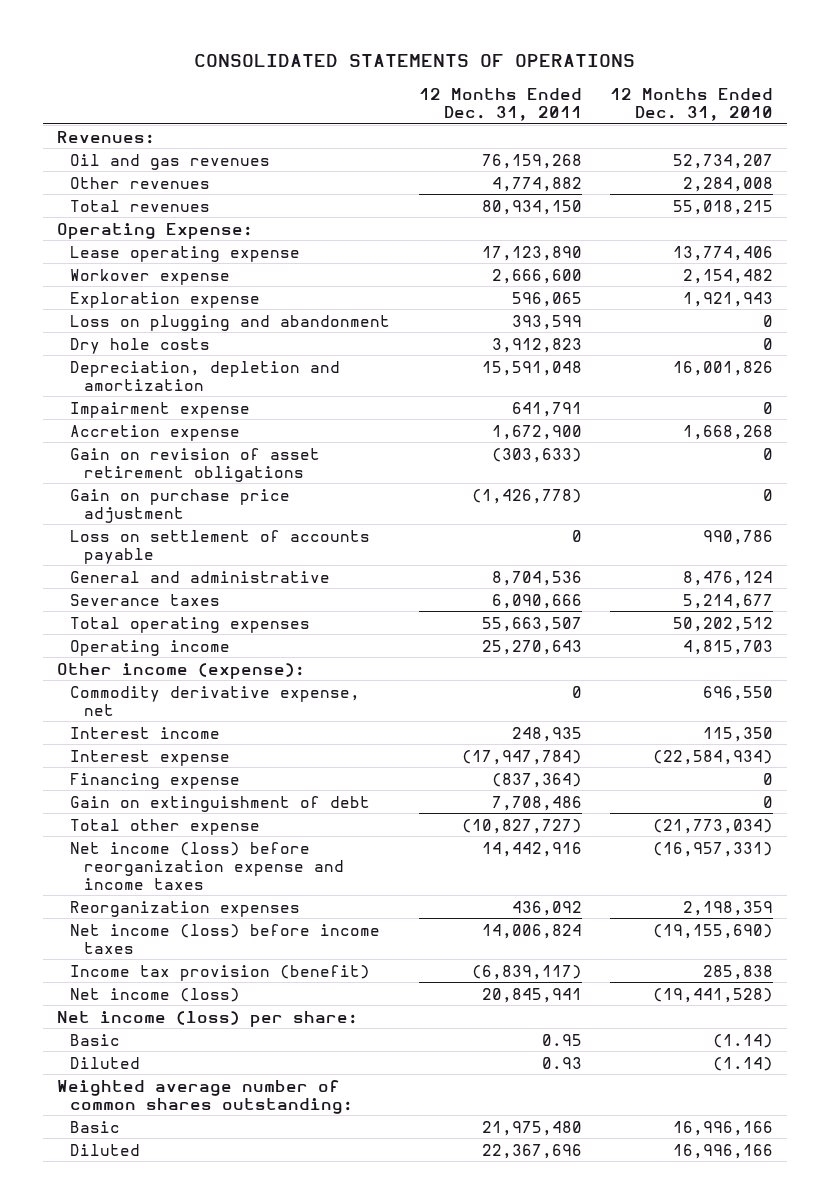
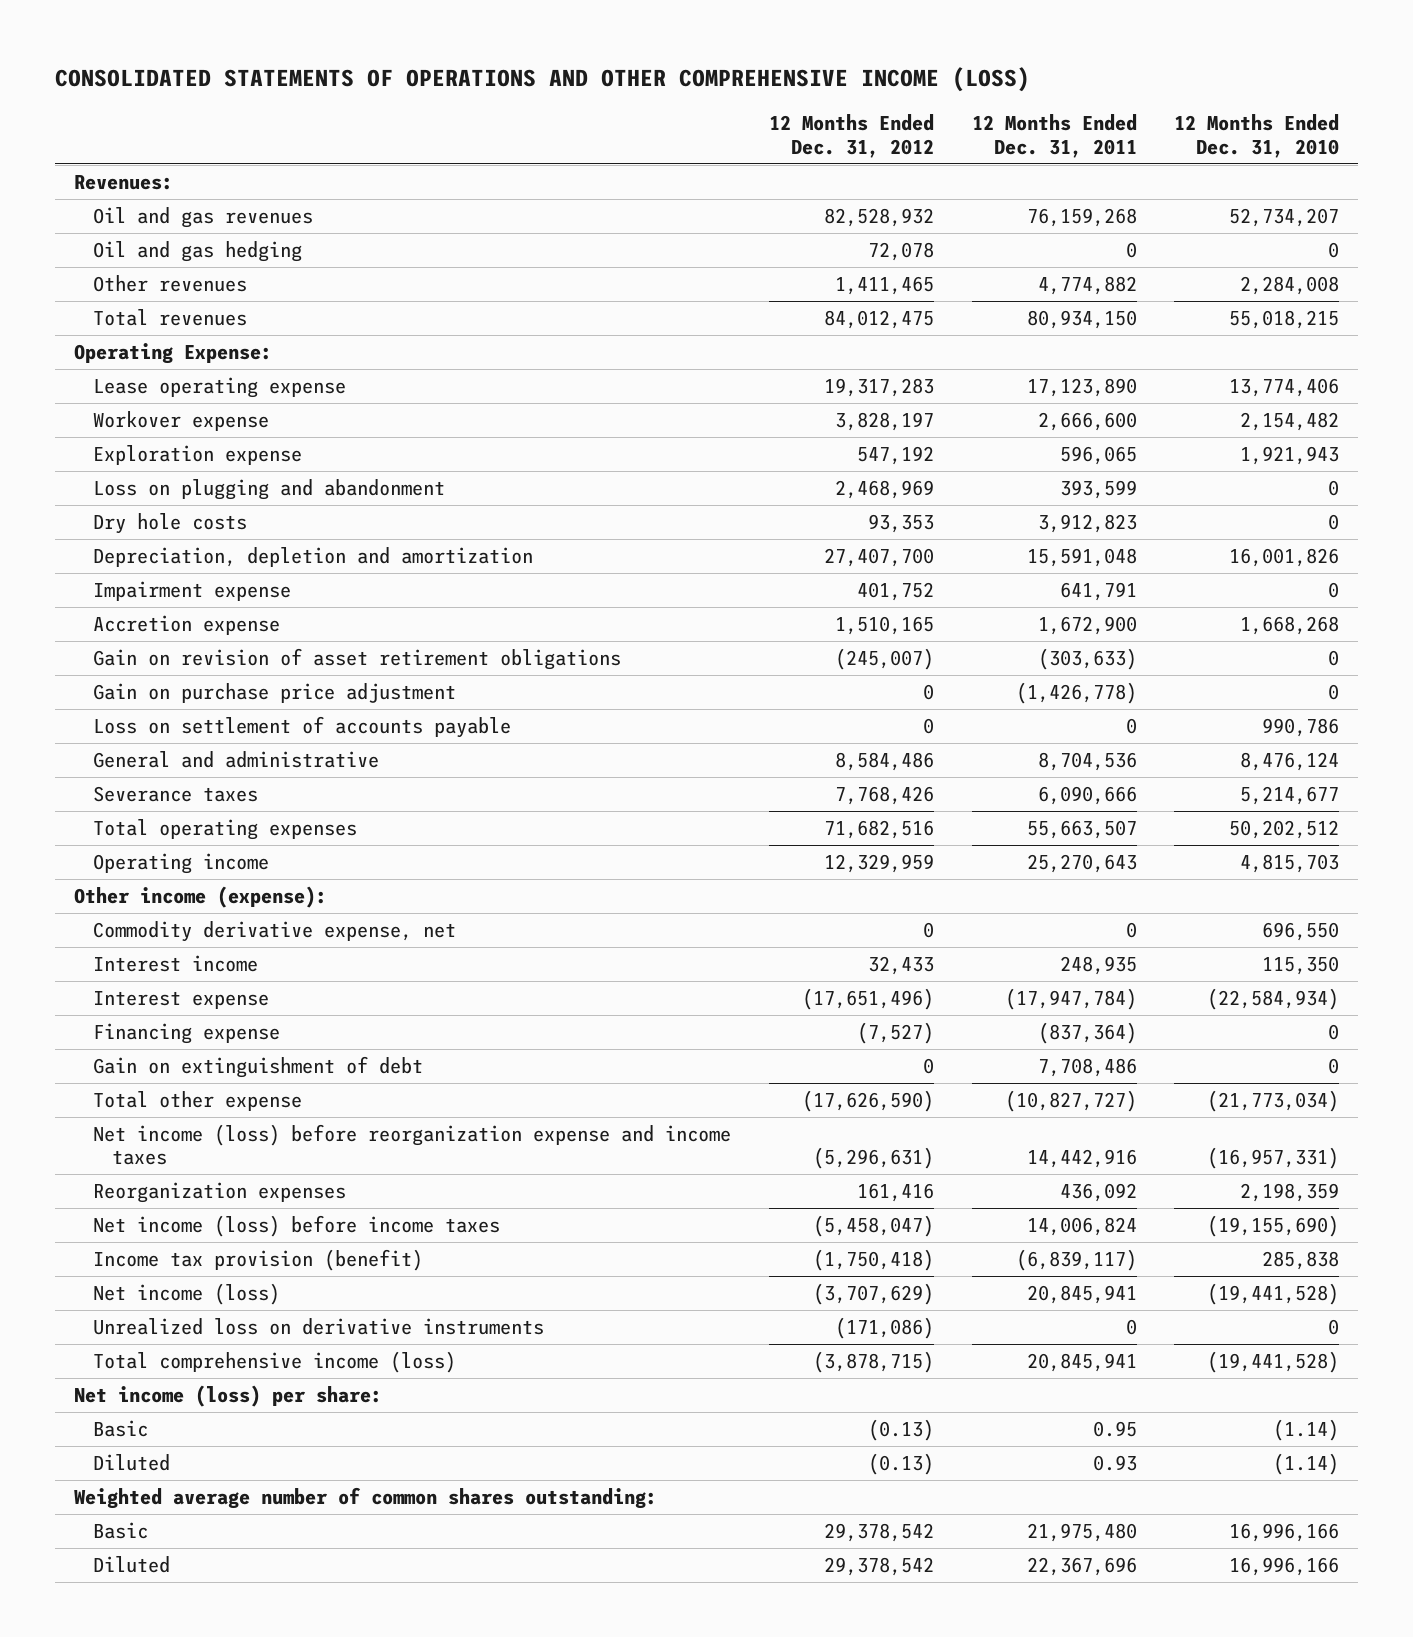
[194,53,636,67] CONSOLIDATED STATEMENTS OF OPERATIONS -> [55,67,1031,93] CONSOLIDATED STATEMENTS OF OPERATIONS AND OTHER COMPREHENSIVE INCOME (LOSS)
none -> [768,114,934,158] 12 Months Ended Dec. 31, 2012
none -> [92,241,302,263] Oil and gas hedging
none -> [92,1318,544,1336] Unrealized loss on derivative instruments
none -> [92,1351,456,1374] Total comprehensive income (loss)

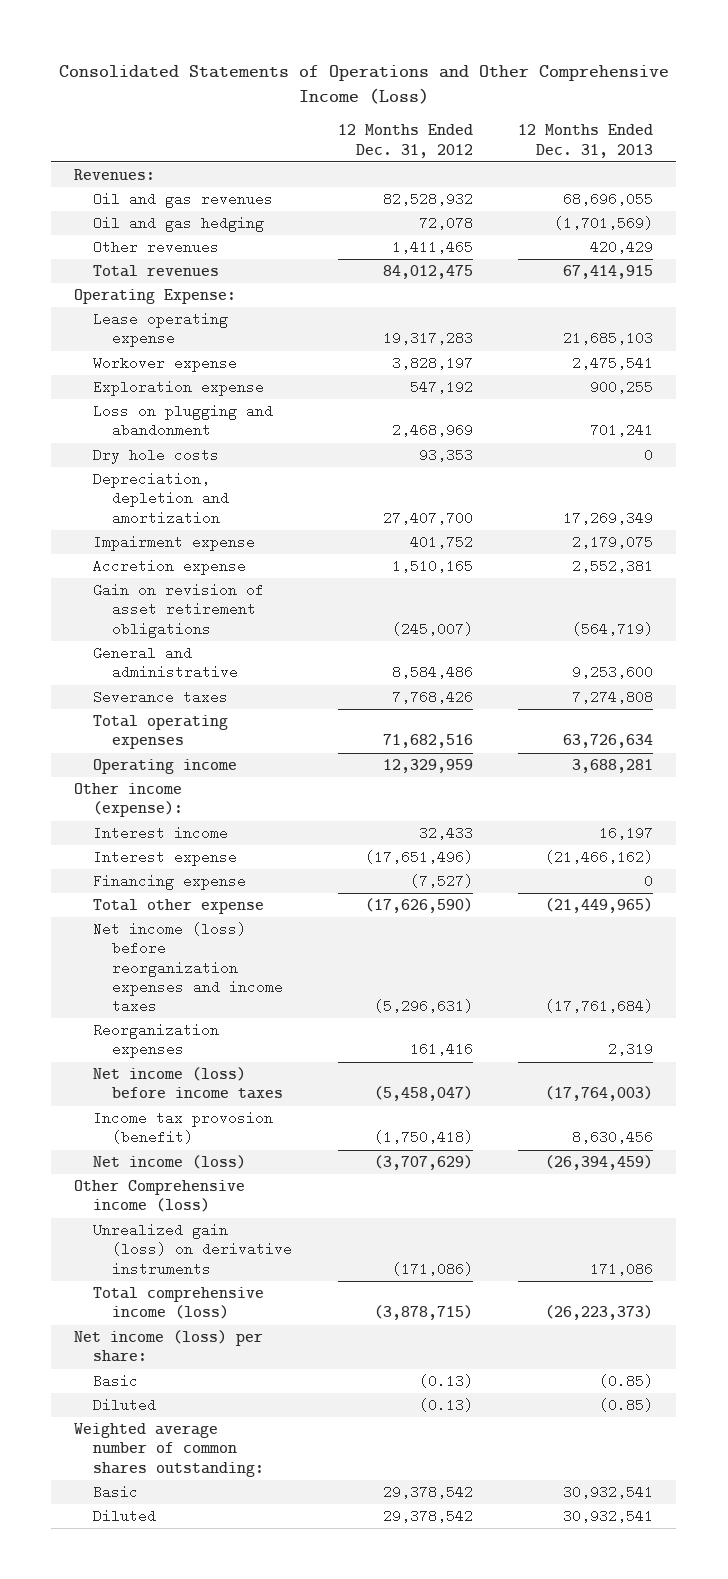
[55,67,1031,93] CONSOLIDATED STATEMENTS OF OPERATIONS AND OTHER COMPREHENSIVE INCOME (LOSS) -> [58,64,669,104] Consolidated Statements of Operations and Other Comprehensive Income (Loss)
[971,114,1137,158] 12 Months Ended Dec. 31, 2011 -> none
[1174,114,1340,158] 12 Months Ended Dec. 31, 2010 -> none
none -> [518,124,654,158] 12 Months Ended Dec. 31, 2013
[92,683,456,704] Gain on purchase price adjustment -> none
[92,716,511,739] Loss on settlement of accounts payable -> none
[92,921,456,943] Commodity derivative expense, net -> none
[92,1056,423,1079] Gain on extinguishment of debt -> none
[92,1124,731,1166] Net income (loss) before reorganization expense and income taxes -> [93,922,284,1014] Net income (loss) before reorganization expenses and income taxes
[92,1249,423,1272] Income tax provision (benefit) -> [93,1111,274,1145] Income tax provosion (benefit)
none -> [74,1180,246,1213] Other Comprehensive income (loss)
[92,1318,544,1336] Unrealized loss on derivative instruments -> [93,1223,293,1276] Unrealized gain (loss) on derivative instruments

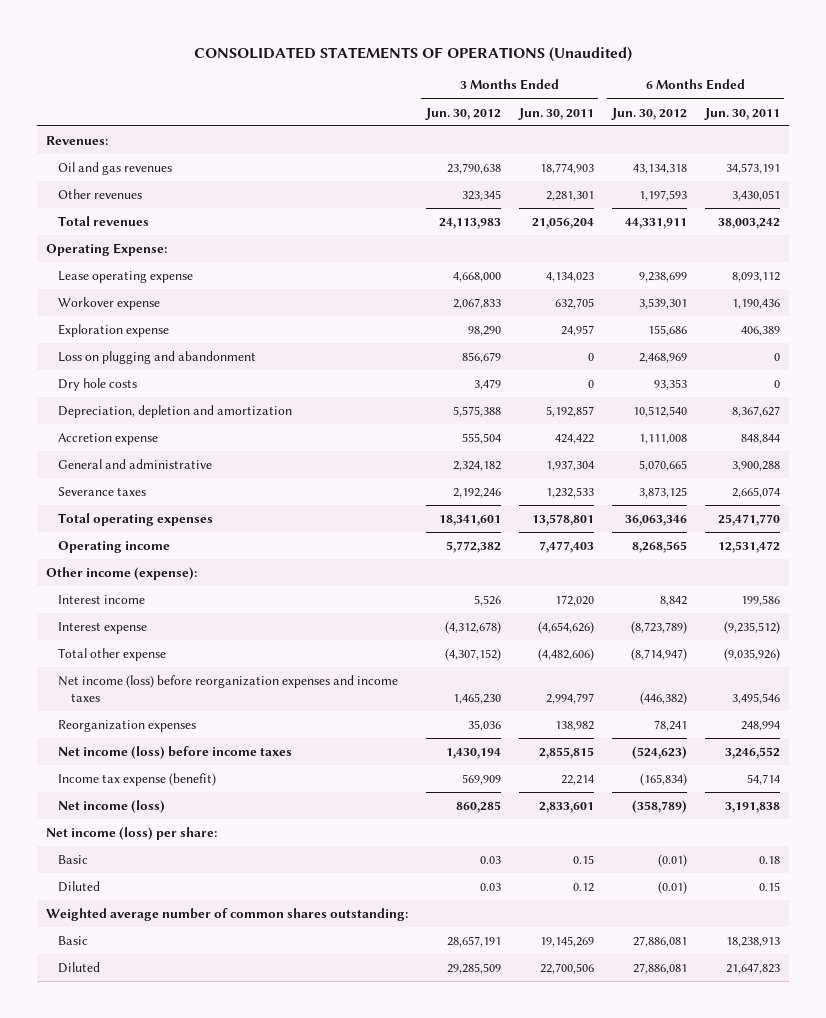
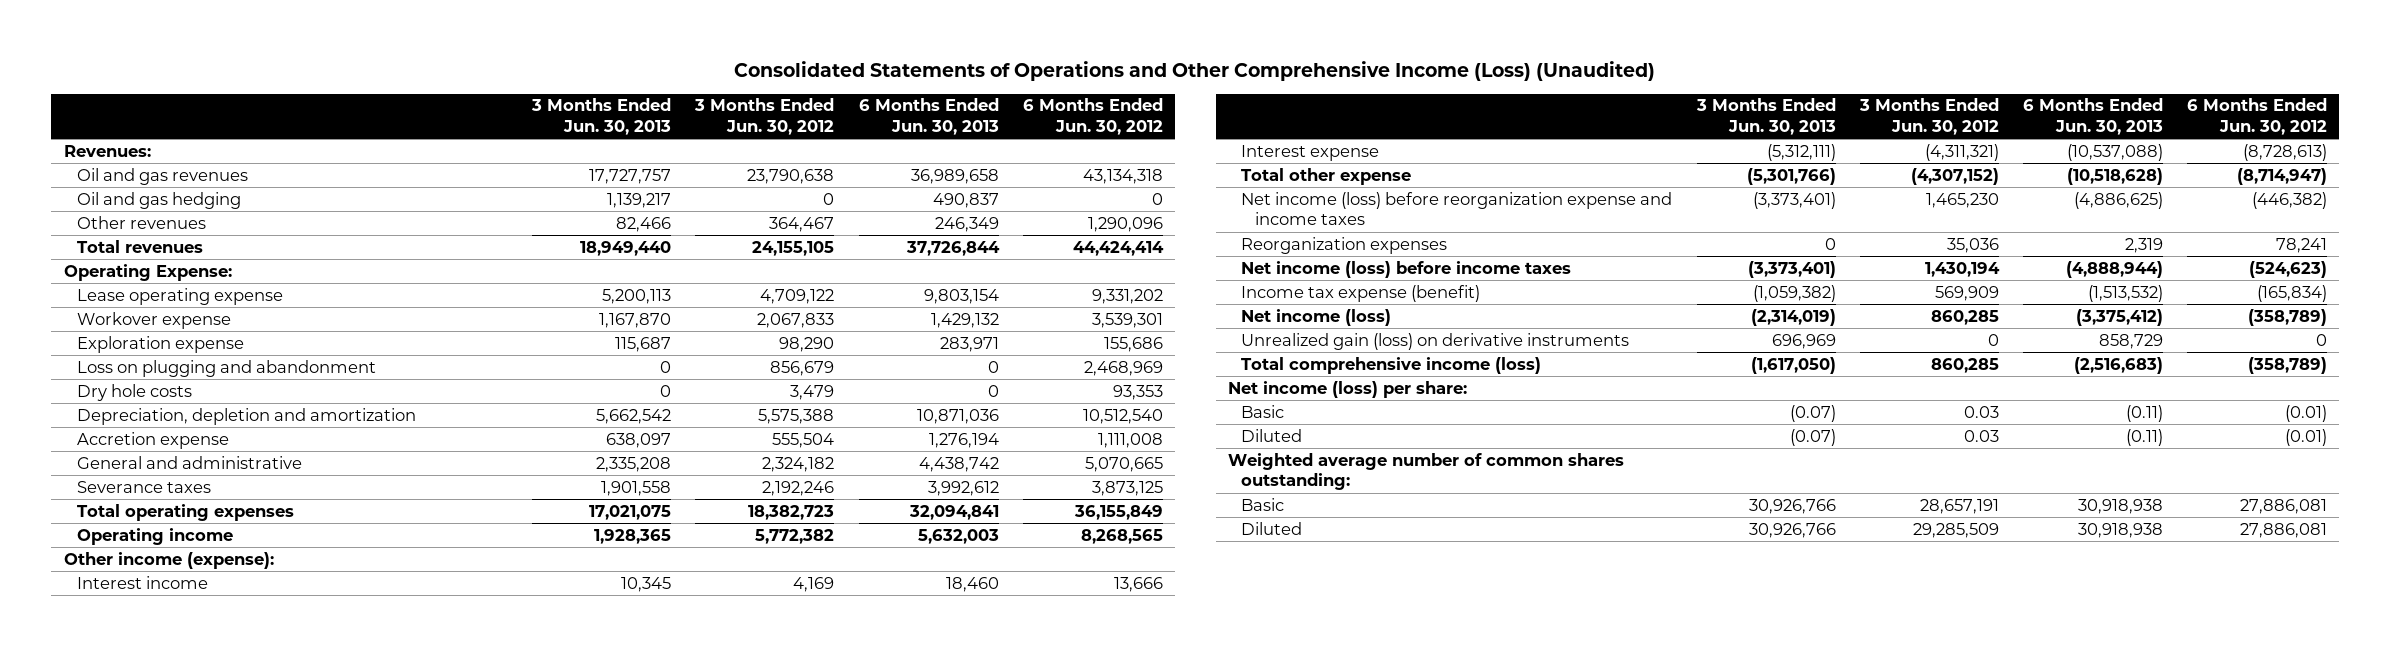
[193,46,632,62] CONSOLIDATED STATEMENTS OF OPERATIONS (Unaudited) -> [734,61,1656,82] Consolidated Statements of Operations and Other Comprehensive Income (Loss) (Unaudited)
[517,107,594,120] Jun. 30, 2011 -> none
[703,107,780,120] Jun. 30, 2011 -> none
none -> [531,98,672,135] 3 Months Ended Jun. 30, 2013
none -> [858,98,999,135] 6 Months Ended Jun. 30, 2013
none -> [76,191,241,209] Oil and gas hedging
[461,190,501,202] 323,345 -> [769,216,835,232] 364,467
[638,190,687,202] 1,197,593 -> [1087,216,1163,232] 1,290,096
[438,218,501,230] 24,113,983 -> [752,240,835,256] 24,155,105
[624,218,687,230] 44,331,911 -> [1072,240,1164,256] 44,424,414
[452,272,501,283] 4,668,000 -> [760,288,835,304] 4,709,122
[638,272,687,283] 9,238,699 -> [1091,288,1163,304] 9,331,202
[438,515,501,527] 18,341,601 -> [748,504,835,520] 18,382,723
[624,515,687,527] 36,063,346 -> [1073,504,1163,520] 36,155,849
[473,595,501,607] 5,526 -> [793,576,835,592] 4,169
[659,596,687,607] 8,842 -> [1113,576,1163,592] 13,666
[444,621,501,635] (4,312,678) -> [1924,143,1999,161] (4,311,321)
[630,621,687,635] (8,723,789) -> [2243,143,2328,161] (8,728,613)
[58,675,399,703] Net income (loss) before reorganization expenses and income taxes -> [1241,191,1673,226] Net income (loss) before reorganization expense and income taxes
none -> [1241,332,1630,350] Unrealized gain (loss) on derivative instruments
none -> [1241,356,1542,374] Total comprehensive income (loss)

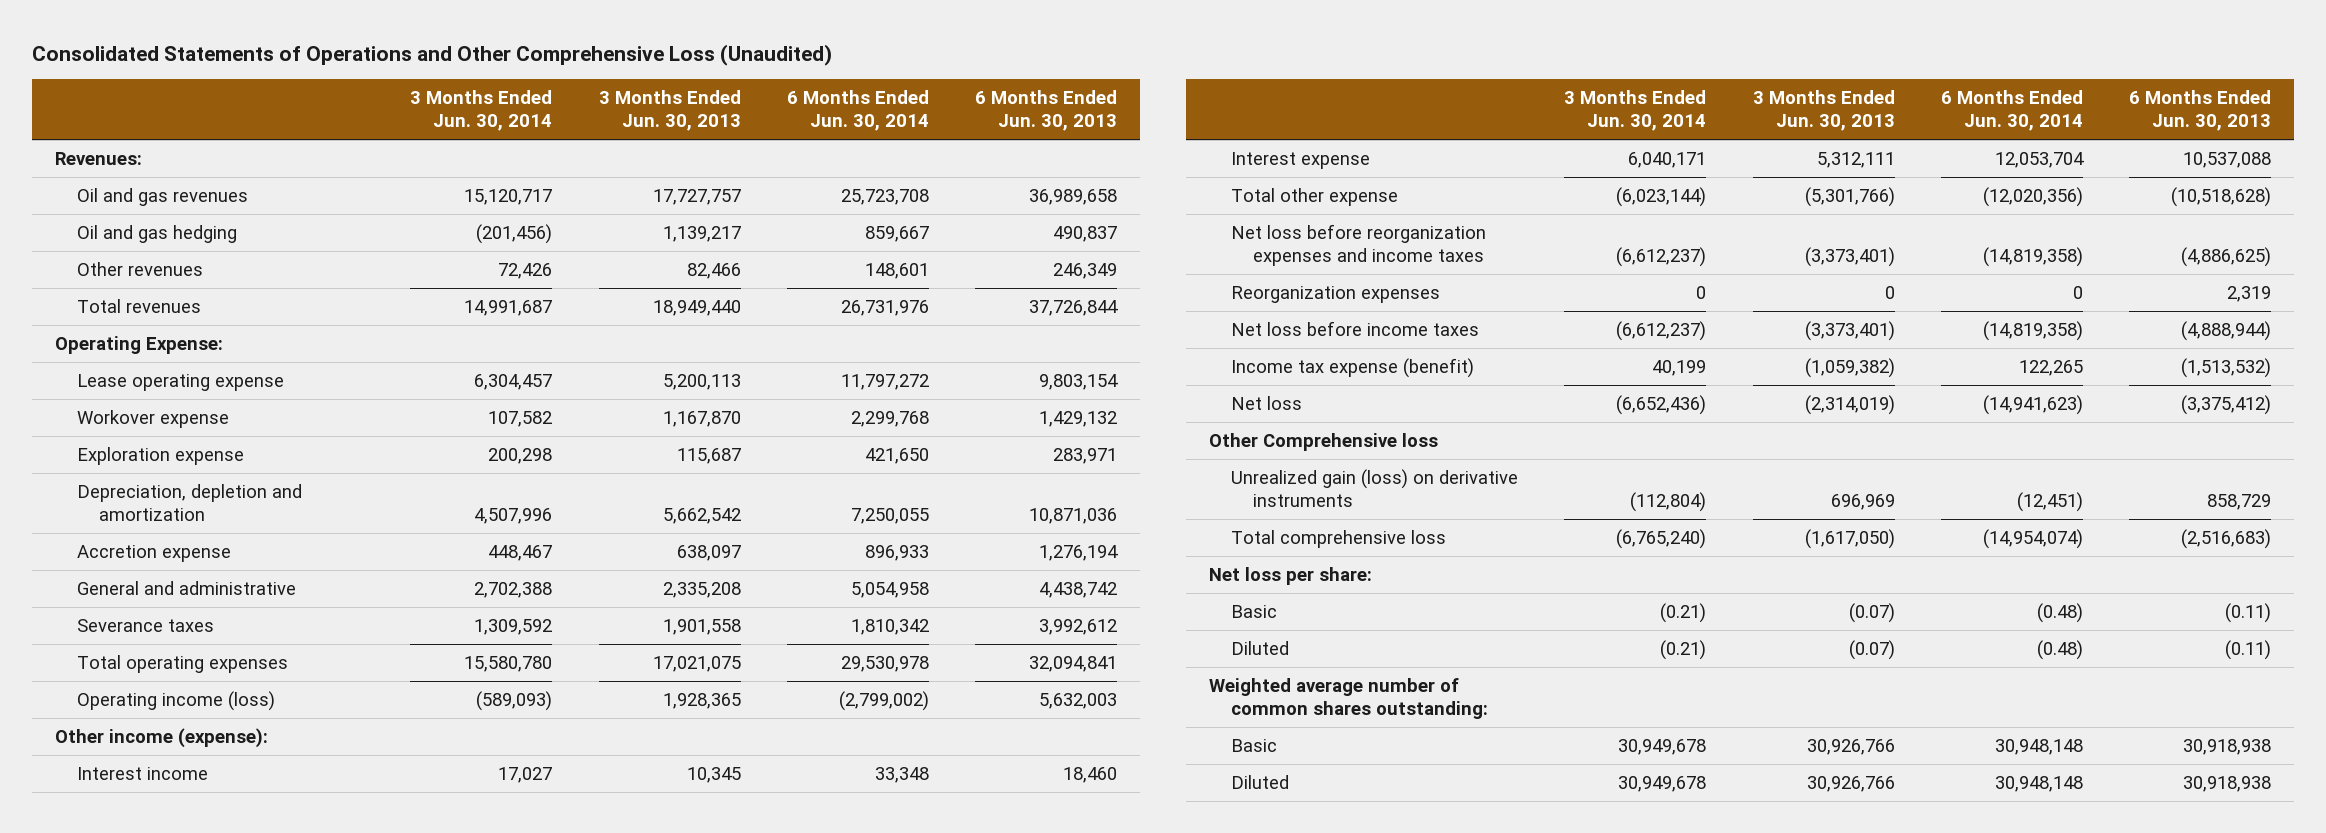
[734,61,1656,82] Consolidated Statements of Operations and Other Comprehensive Income (Loss) (Unaudited) -> [32,43,833,66] Consolidated Statements of Operations and Other Comprehensive Loss (Unaudited)
[694,98,835,135] 3 Months Ended Jun. 30, 2012 -> none
[1022,98,1163,135] 6 Months Ended Jun. 30, 2012 -> none
none -> [410,90,553,132] 3 Months Ended Jun. 30, 2014
none -> [786,90,929,132] 6 Months Ended Jun. 30, 2014
[76,359,376,377] Loss on plugging and abandonment -> none
[76,383,192,401] Dry hole costs -> none
[76,527,233,545] Operating income -> [77,691,276,712] Operating income (loss)
[1766,143,1836,161] (5,312,111) -> [1816,152,1895,169] 5,312,111
[2067,143,2164,161] (10,537,088) -> [2182,152,2271,169] 10,537,088
[1241,191,1673,226] Net income (loss) before reorganization expense and income taxes -> [1231,224,1487,267] Net loss before reorganization expenses and income taxes
[1241,260,1572,278] Net income (loss) before income taxes -> [1231,321,1480,337] Net loss before income taxes
[1241,308,1392,326] Net income (loss) -> [1231,396,1303,411] Net loss
none -> [1209,433,1439,452] Other Comprehensive loss
[1241,356,1542,374] Total comprehensive income (loss) -> [1231,530,1447,549] Total comprehensive loss
[1228,380,1468,398] Net income (loss) per share: -> [1209,567,1373,586] Net loss per share:

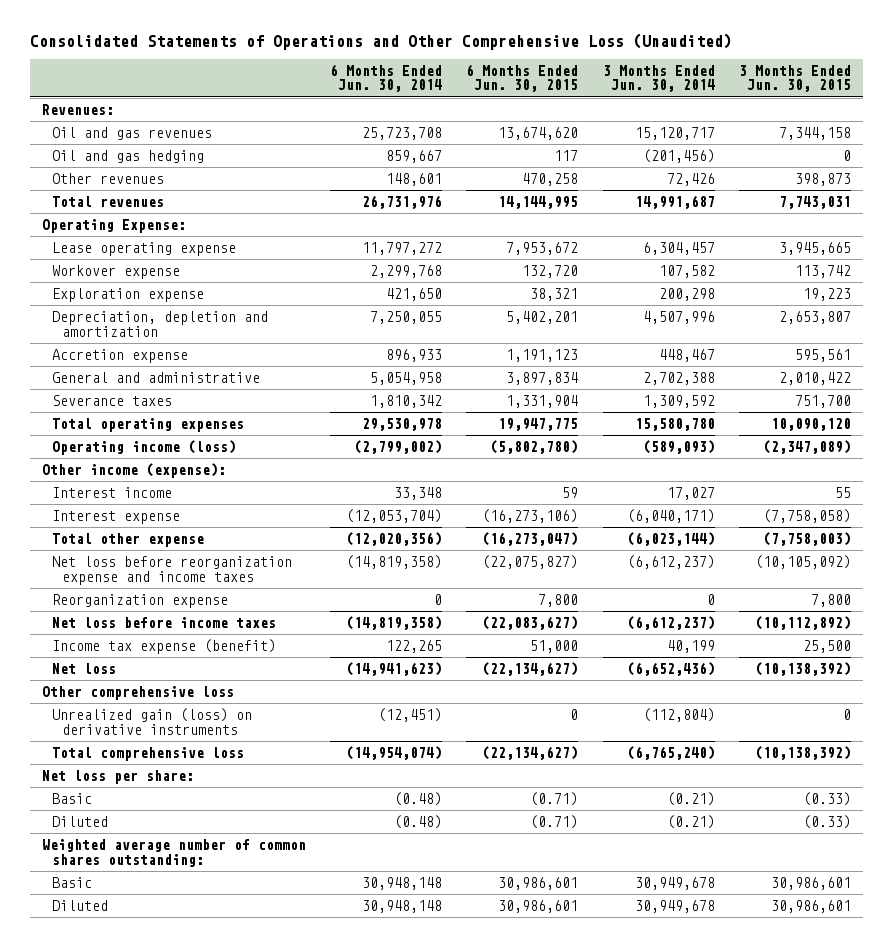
[598,90,741,132] 3 Months Ended Jun. 30, 2013 -> none
[974,90,1117,132] 6 Months Ended Jun. 30, 2013 -> none
none -> [466,63,579,93] 6 Months Ended Jun. 30, 2015
none -> [738,64,851,93] 3 Months Ended Jun. 30, 2015
[1628,152,1707,169] 6,040,171 -> [626,508,715,523] (6,040,171)
[1994,152,2084,169] 12,053,704 -> [346,508,443,523] (12,053,704)
[1231,224,1487,267] Net loss before reorganization expenses and income taxes -> [51,555,292,585] Net loss before reorganization expense and income taxes
[1231,286,1441,304] Reorganization expenses -> [51,593,228,608] Reorganization expense
[1209,433,1439,452] Other Comprehensive loss -> [41,685,234,700] Other comprehensive loss

